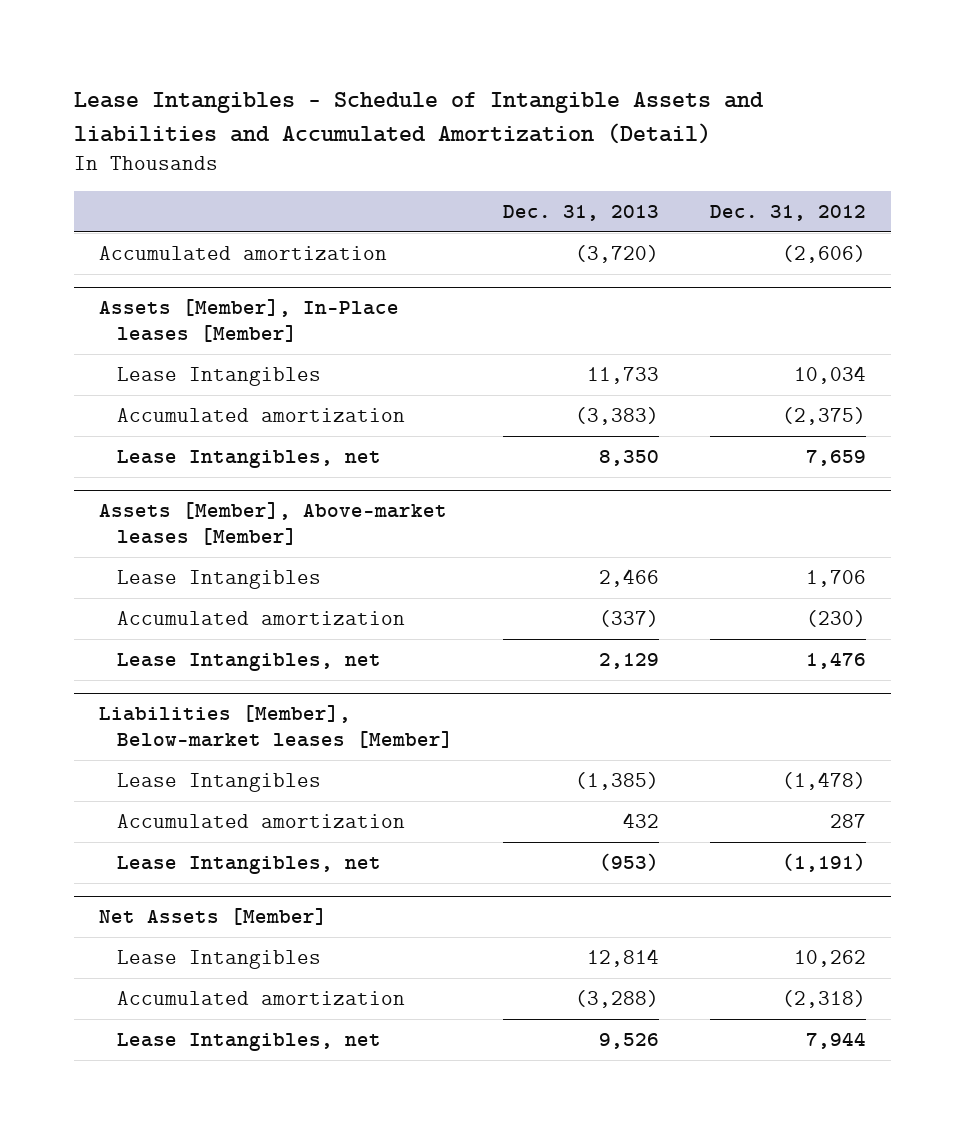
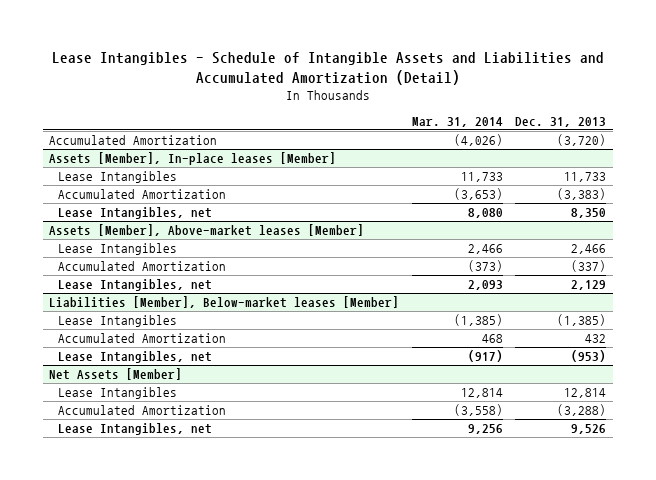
[73,92,764,144] Lease Intangibles - Schedule of Intangible Assets and liabilities and Accumulated Amortization (Detail) -> [51,52,604,85] Lease Intangibles - Schedule of Intangible Assets and Liabilities and Accumulated Amortization (Detail)
[709,205,866,222] Dec. 31, 2012 -> none
none -> [411,116,503,127] Mar. 31, 2014
[99,245,388,260] Accumulated amortization -> [49,135,218,146] Accumulated Amortization
[99,298,400,342] Assets [Member], In-Place leases [Member] -> [49,152,337,166] Assets [Member], In-place leases [Member]
[117,407,406,422] Accumulated amortization -> [58,189,227,200] Accumulated Amortization
[117,610,406,625] Accumulated amortization -> [58,261,227,272] Accumulated Amortization
[117,813,406,828] Accumulated amortization -> [58,333,227,344] Accumulated Amortization
[117,990,406,1005] Accumulated amortization -> [58,405,227,416] Accumulated Amortization

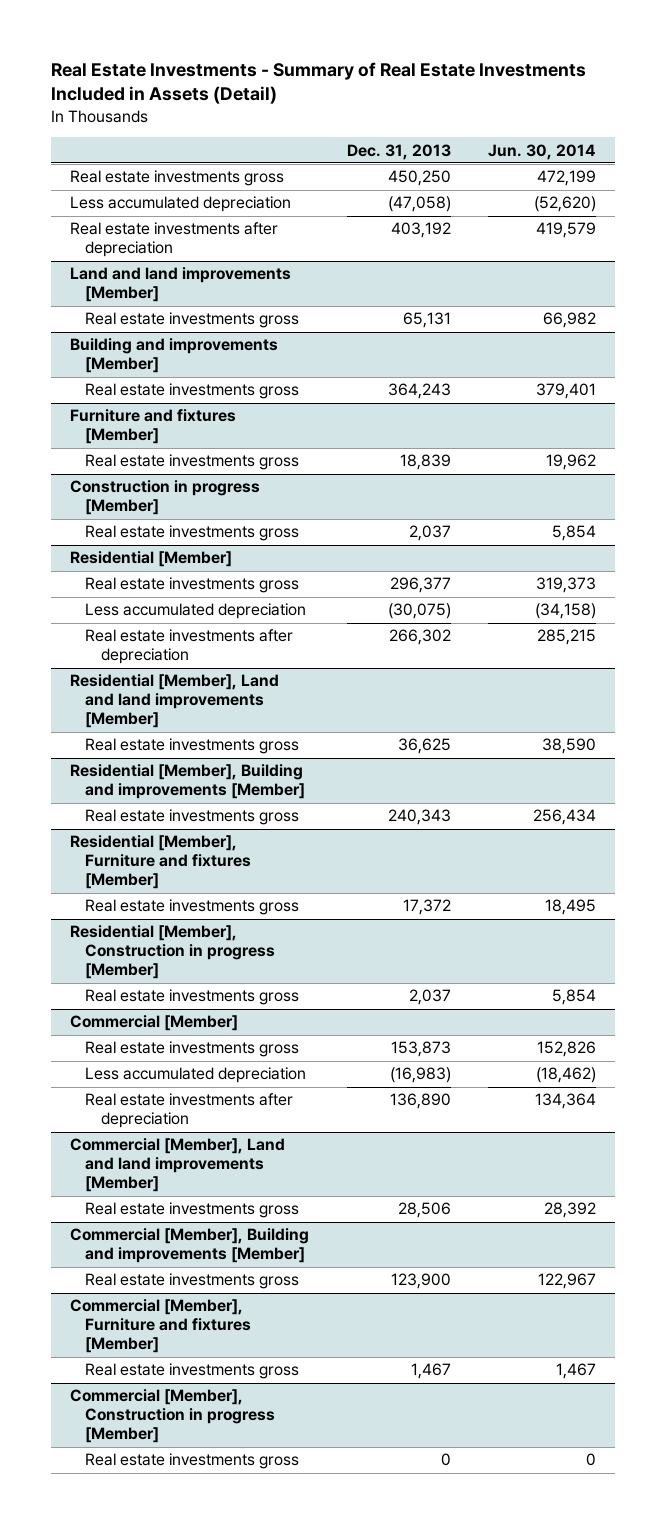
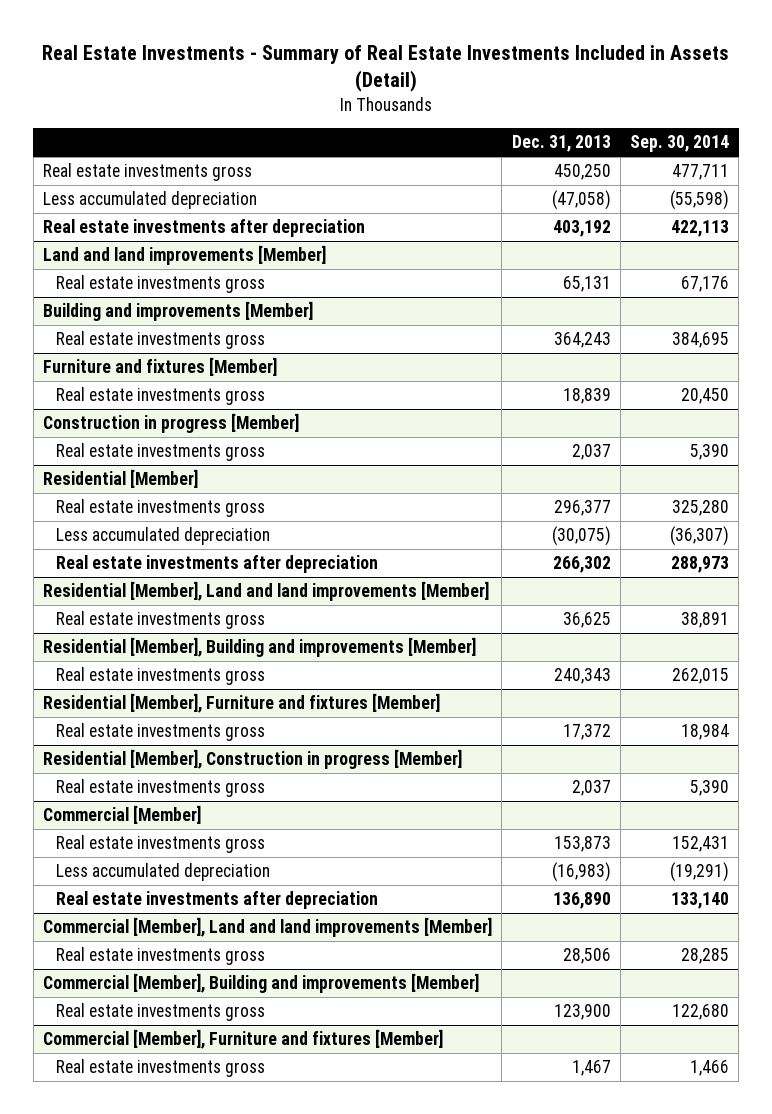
[488,143,597,160] Jun. 30, 2014 -> none
none -> [629,135,729,153] Sep. 30, 2014
[70,1389,276,1444] Commercial [Member], Construction in progress [Member] -> none
[85,1453,300,1470] Real estate investments gross -> none

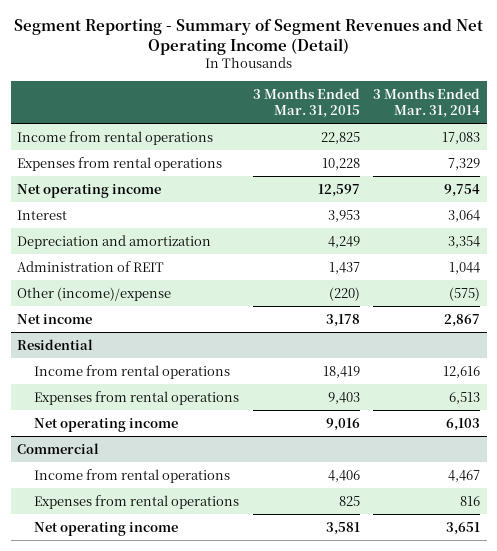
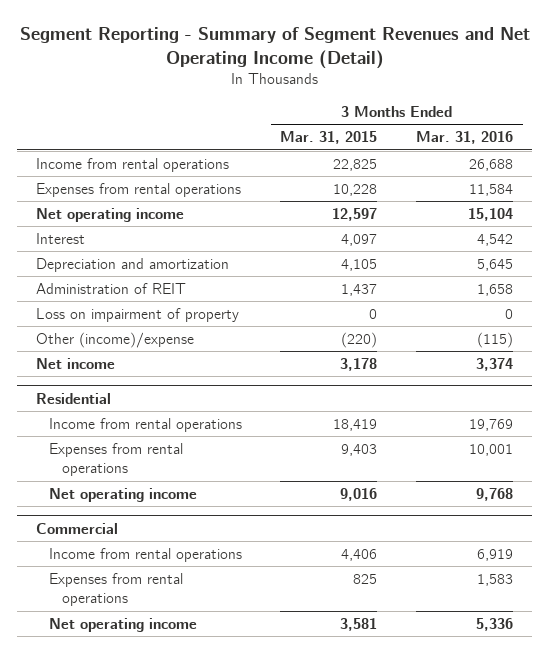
[373,87,481,119] 3 Months Ended Mar. 31, 2014 -> none
none -> [415,131,513,145] Mar. 31, 2016
[327,209,360,222] 3,953 -> [341,233,378,246] 4,097
[327,235,360,248] 4,249 -> [341,258,378,271] 4,105
none -> [36,307,240,322] Loss on impairment of property

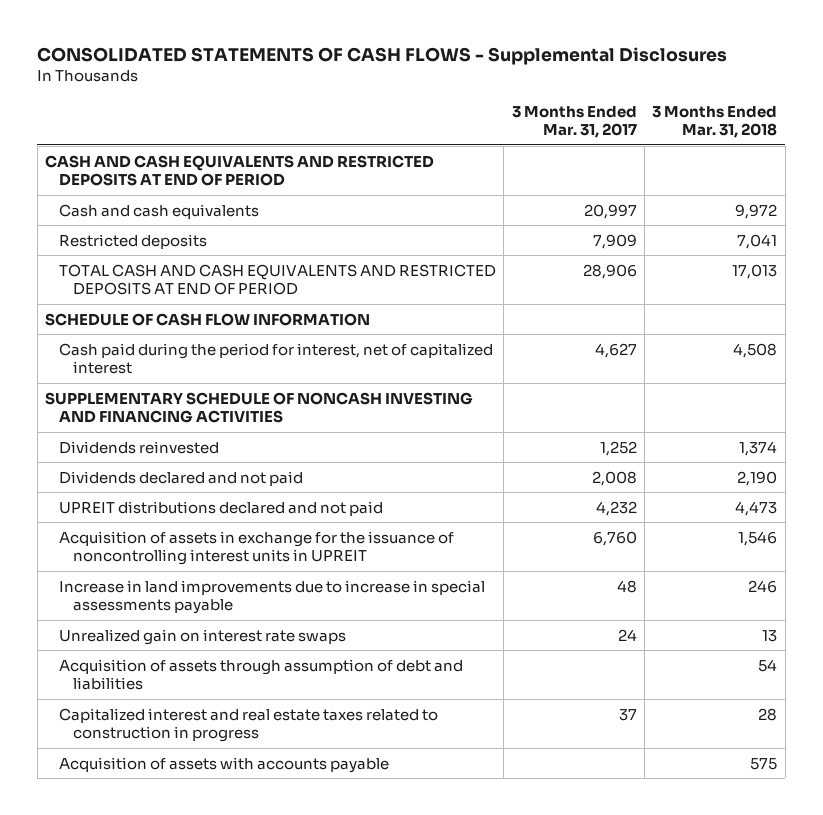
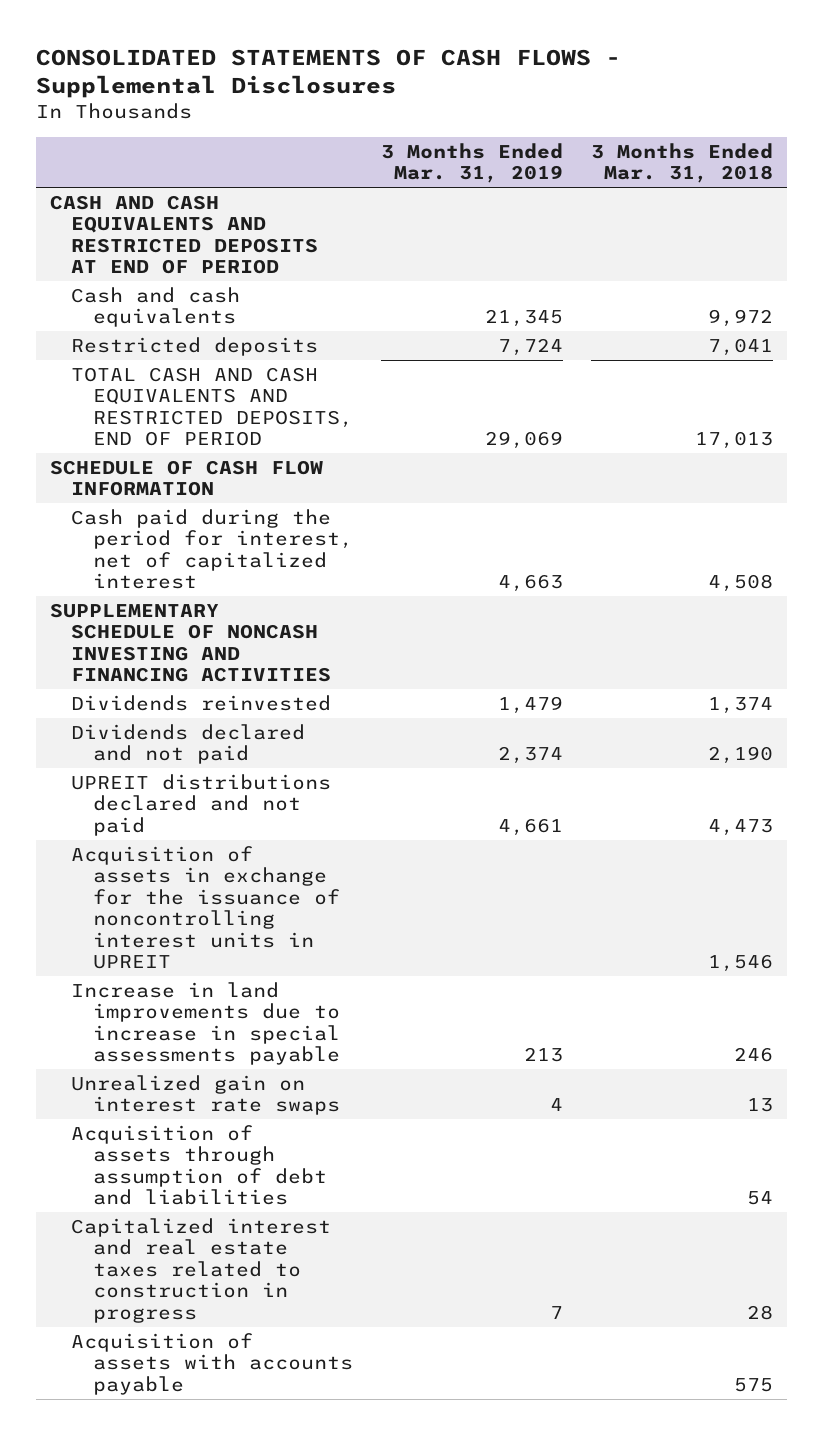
[511,105,637,139] 3 Months Ended Mar. 31, 2017 -> none
none -> [381,142,564,184] 3 Months Ended Mar. 31, 2019
[58,263,496,296] TOTAL CASH AND CASH EQUIVALENTS AND RESTRICTED DEPOSITS AT END OF PERIOD -> [71,366,354,447] TOTAL CASH AND CASH EQUIVALENTS AND RESTRICTED DEPOSITS, END OF PERIOD

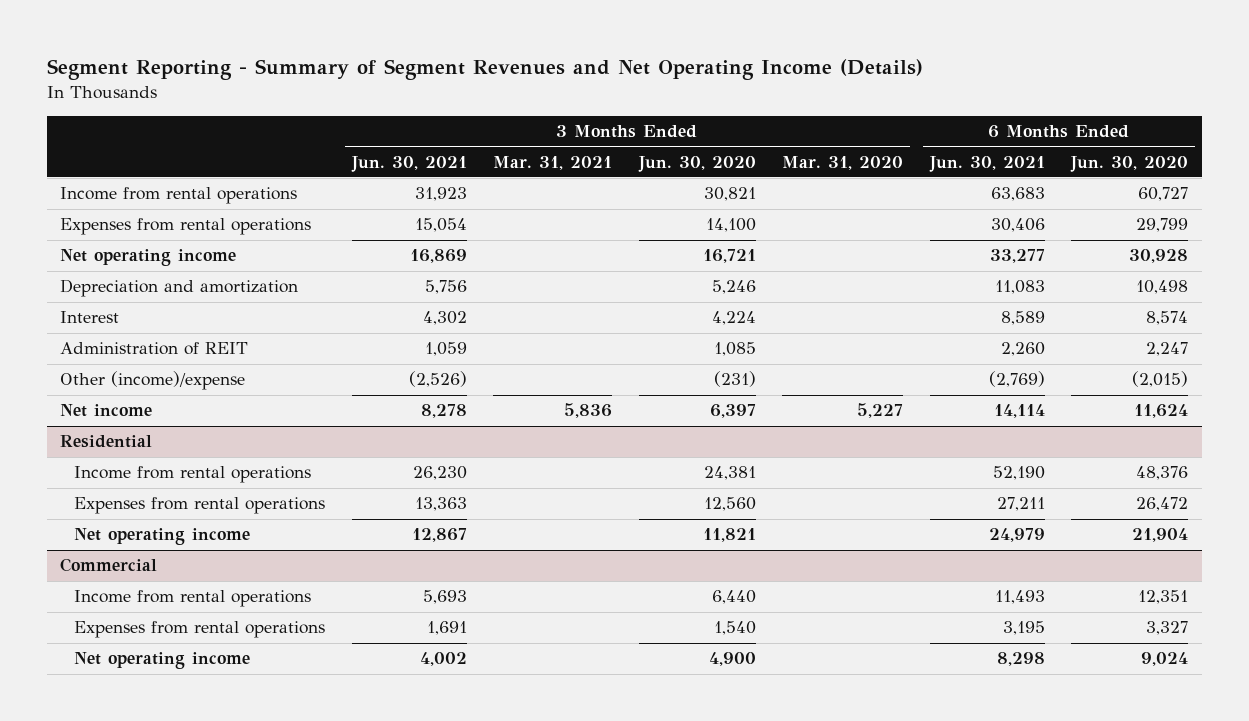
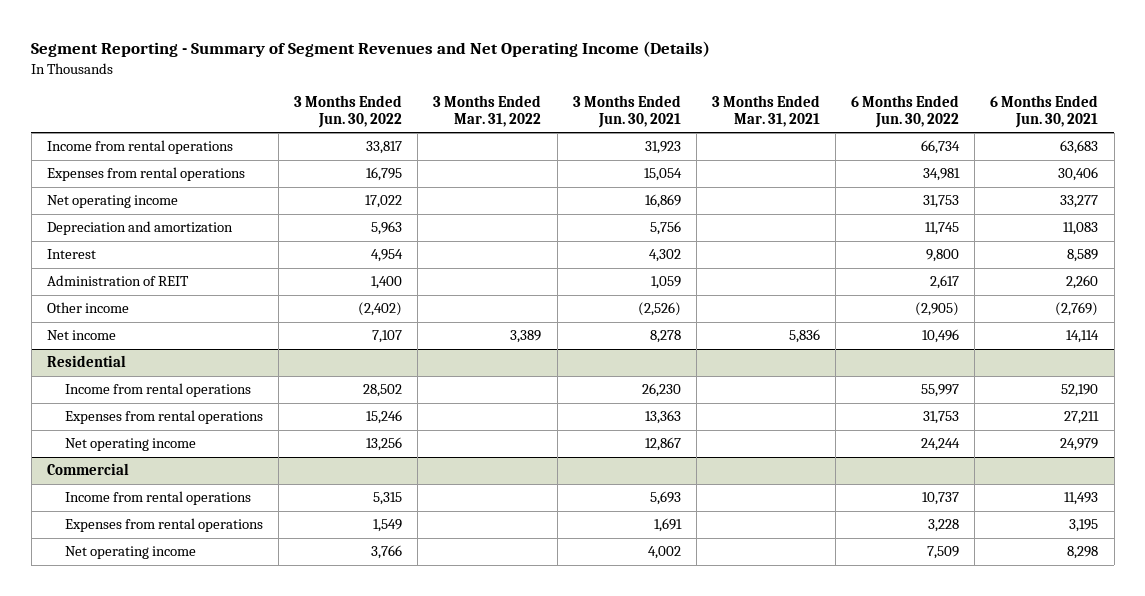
[637,155,756,172] Jun. 30, 2020 -> none
[782,155,904,170] Mar. 31, 2020 -> none
[1070,155,1189,172] Jun. 30, 2020 -> none
none -> [294,94,403,128] 3 Months Ended Jun. 30, 2022
none -> [433,94,542,127] 3 Months Ended Mar. 31, 2022
none -> [851,94,960,128] 6 Months Ended Jun. 30, 2022
[60,371,246,391] Other (income)/expense -> [46,302,129,314] Other income

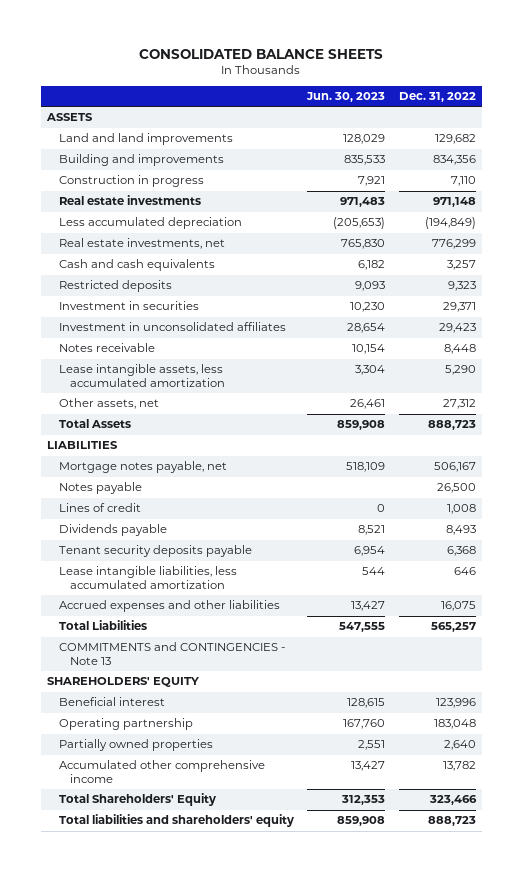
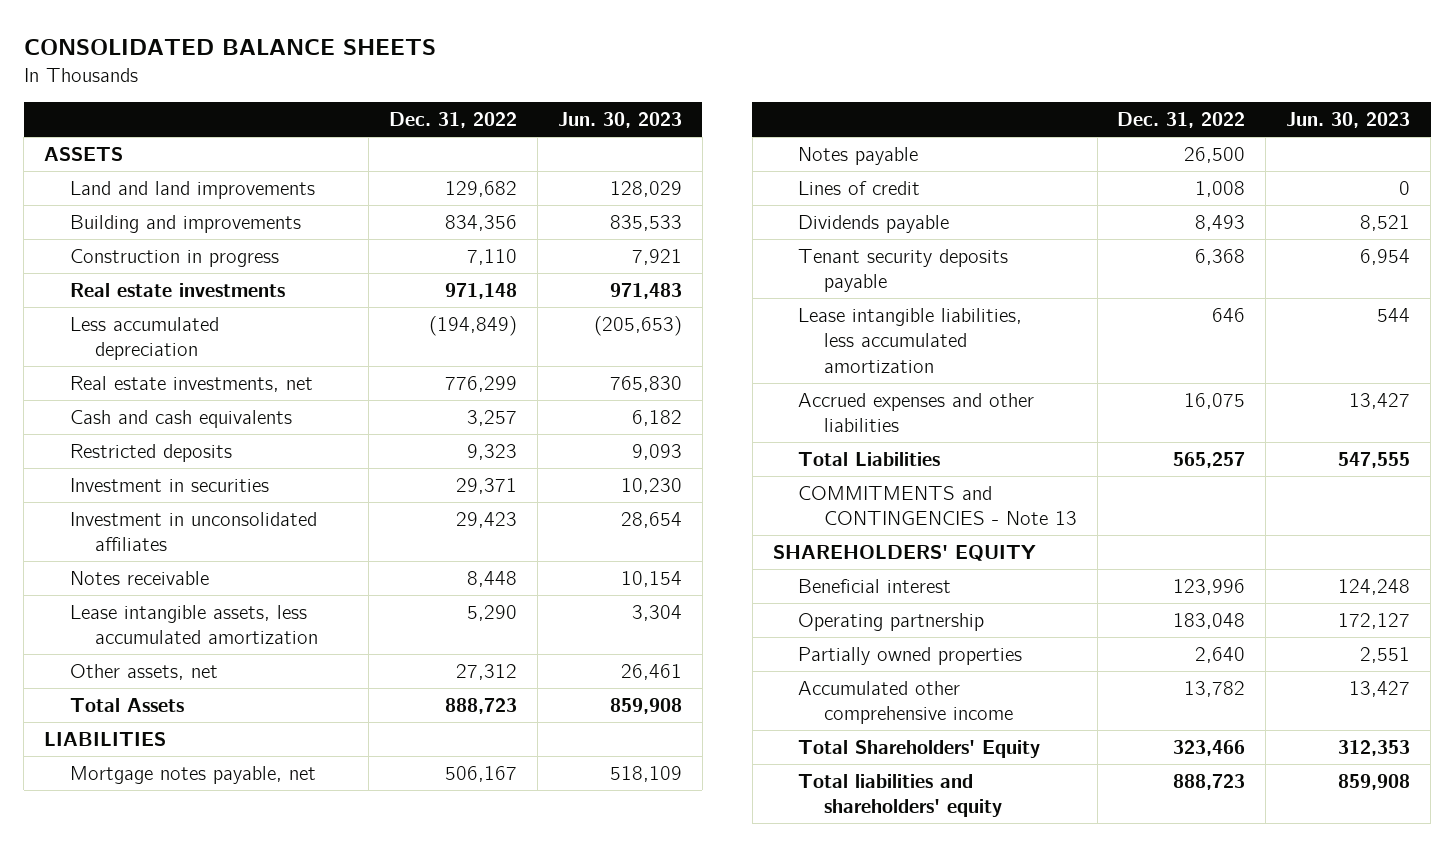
[347,698,386,709] 128,615 -> [1338,578,1411,595] 124,248
[343,719,386,730] 167,760 -> [1338,612,1411,629] 172,127

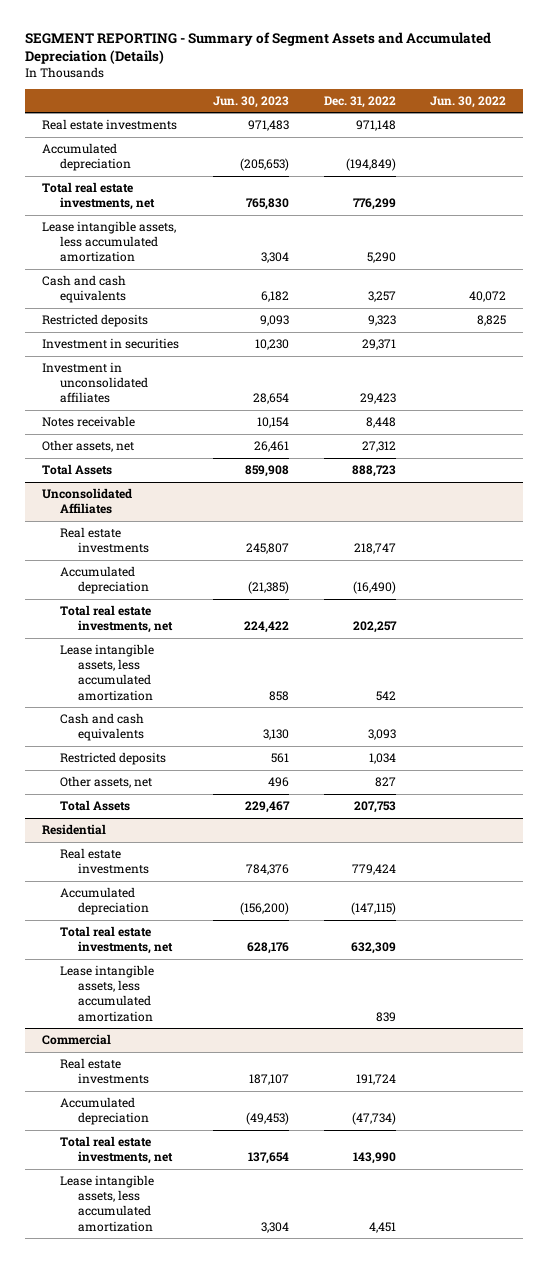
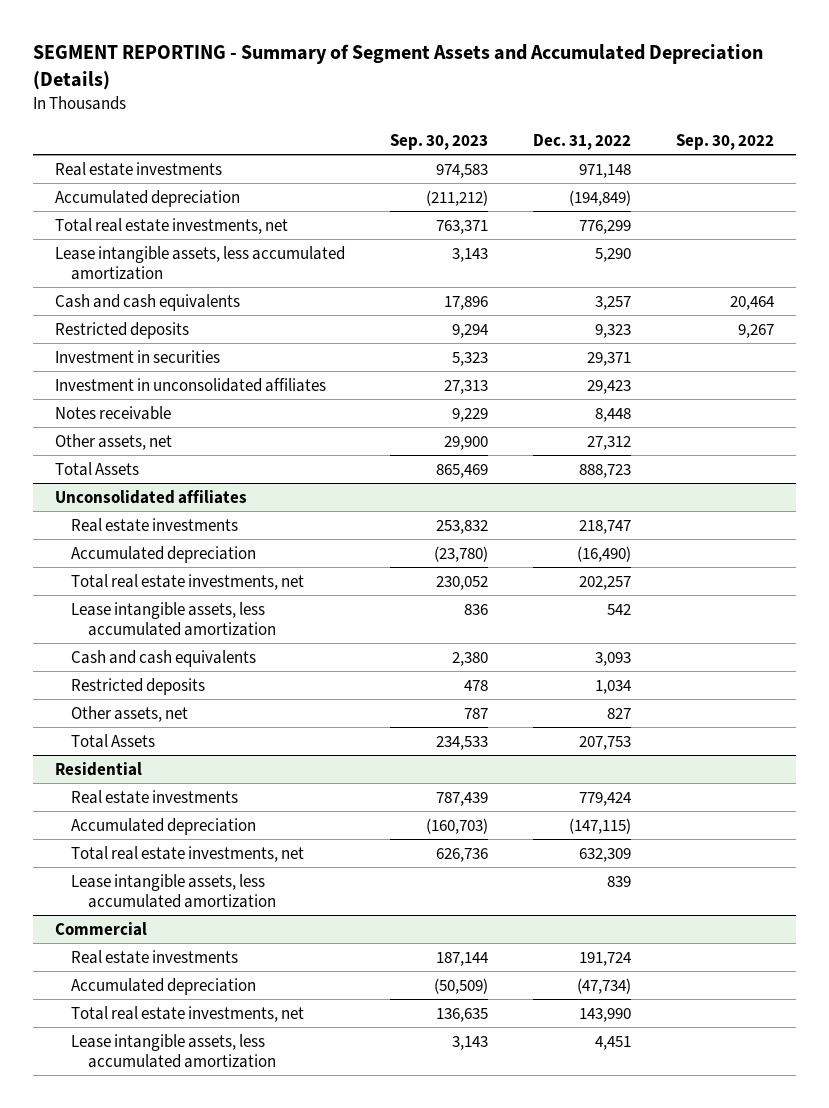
[213,95,290,108] Jun. 30, 2023 -> none
[430,95,507,108] Jun. 30, 2022 -> none
none -> [389,134,488,151] Sep. 30, 2023
none -> [675,134,774,151] Sep. 30, 2022
[41,487,132,515] Unconsolidated Affiliates -> [55,489,248,504] Unconsolidated affiliates

